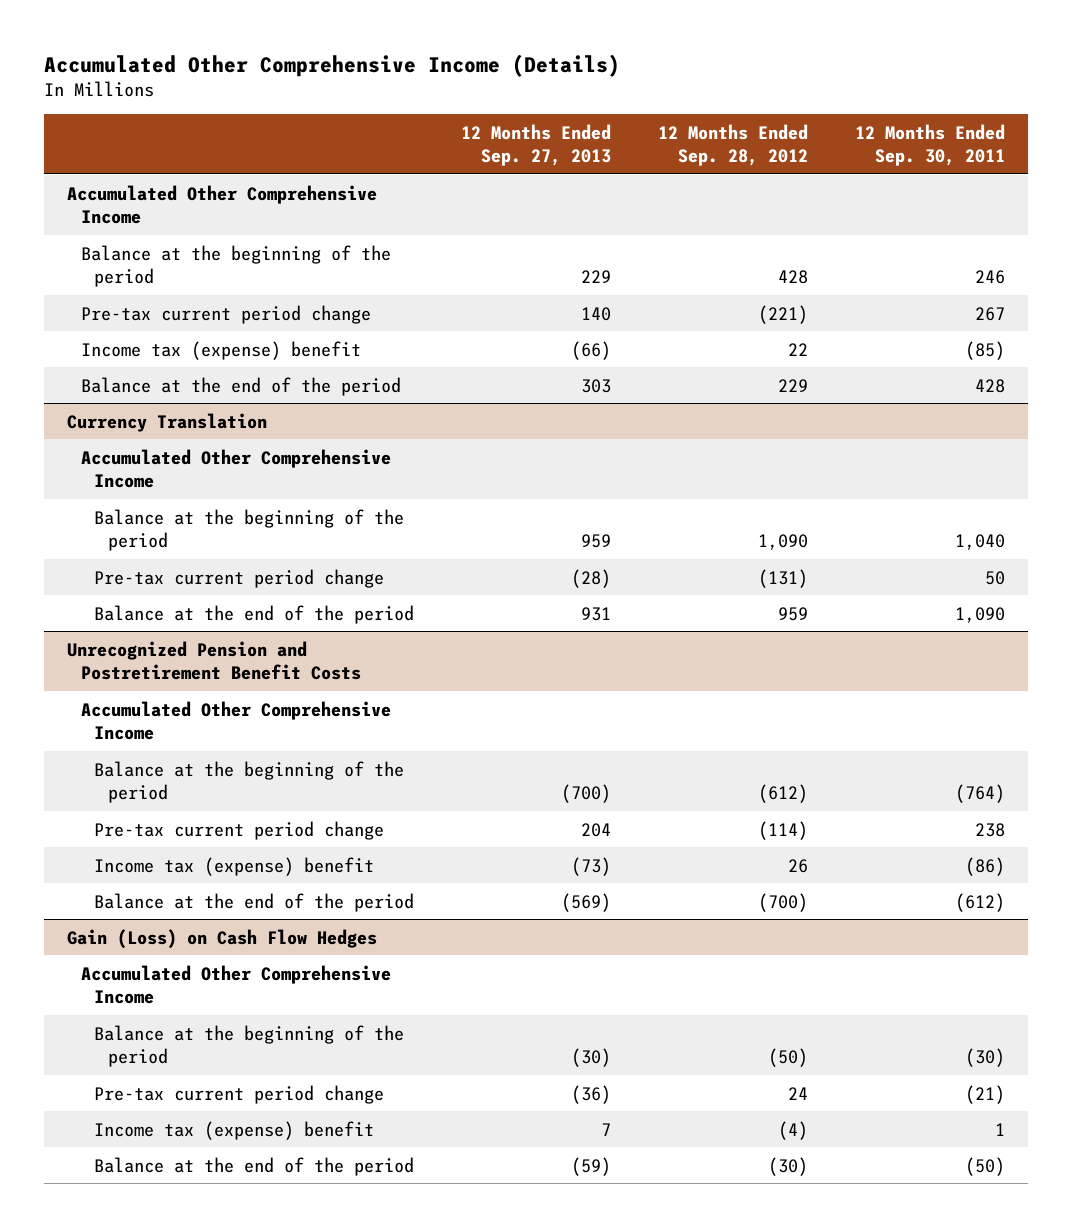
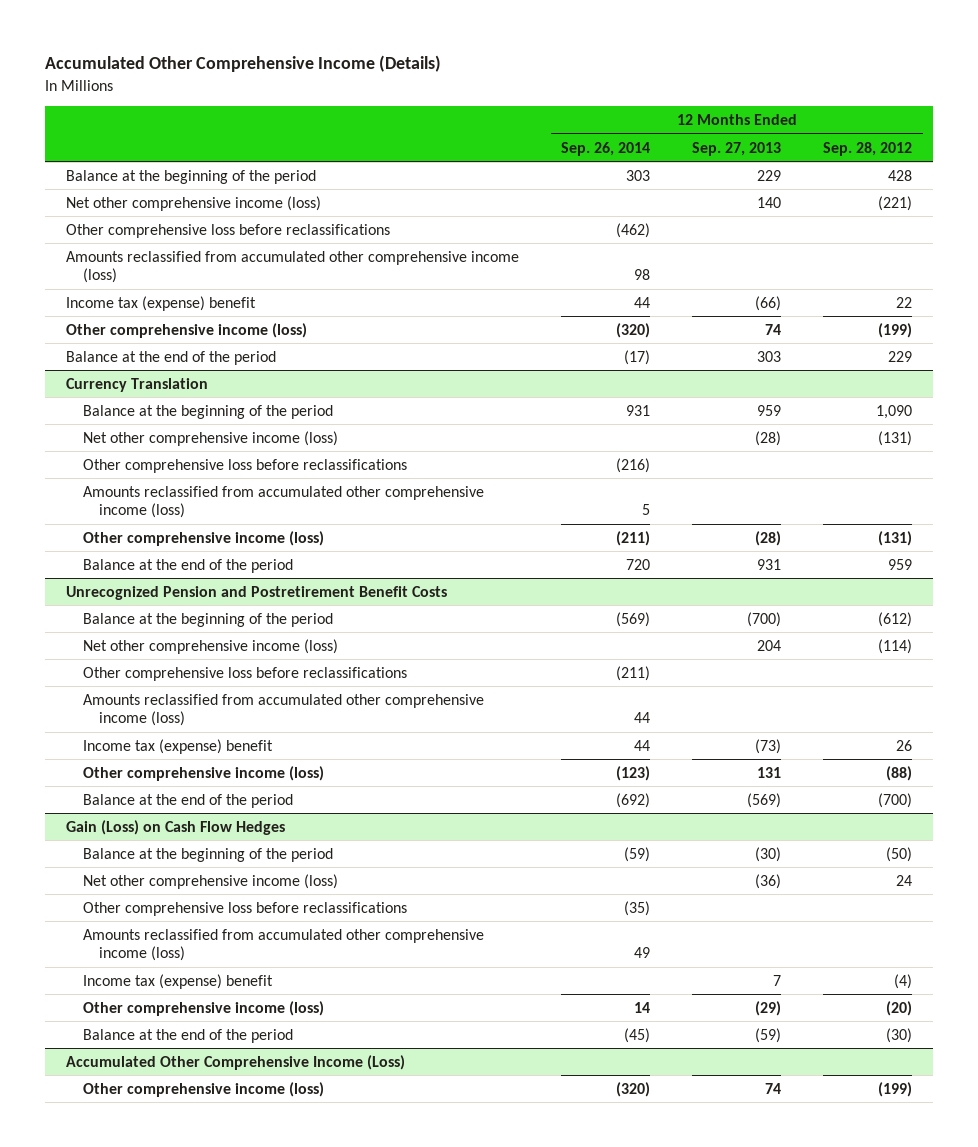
[854,123,1005,167] 12 Months Ended Sep. 30, 2011 -> none
none -> [561,141,651,156] Sep. 26, 2014
[66,184,377,224] Accumulated Other Comprehensive Income -> none
[80,304,371,324] Pre-tax current period change -> [65,195,321,211] Net other comprehensive income (loss)
none -> [65,223,390,238] Other comprehensive loss before reclassifications
none -> [65,250,519,284] Amounts reclassified from accumulated other comprehensive income (loss)
none -> [65,322,307,338] Other comprehensive income (loss)
[80,448,391,488] Accumulated Other Comprehensive Income -> none
[94,568,385,588] Pre-tax current period change -> [82,430,338,446] Net other comprehensive income (loss)
none -> [82,458,407,473] Other comprehensive loss before reclassifications
none -> [82,485,484,519] Amounts reclassified from accumulated other comprehensive income (loss)
none -> [82,530,324,546] Other comprehensive income (loss)
[80,700,391,740] Accumulated Other Comprehensive Income -> none
[94,820,385,840] Pre-tax current period change -> [82,638,338,654] Net other comprehensive income (loss)
none -> [82,666,407,681] Other comprehensive loss before reclassifications
none -> [82,693,484,727] Amounts reclassified from accumulated other comprehensive income (loss)
none -> [82,765,324,781] Other comprehensive income (loss)
[80,964,391,1004] Accumulated Other Comprehensive Income -> none
[94,1084,385,1104] Pre-tax current period change -> [82,873,338,889] Net other comprehensive income (loss)
none -> [82,901,407,916] Other comprehensive loss before reclassifications
none -> [82,928,484,962] Amounts reclassified from accumulated other comprehensive income (loss)
none -> [82,1000,324,1016] Other comprehensive income (loss)
none -> [65,1054,405,1070] Accumulated Other Comprehensive Income (Loss)
none -> [82,1081,324,1097] Other comprehensive income (loss)

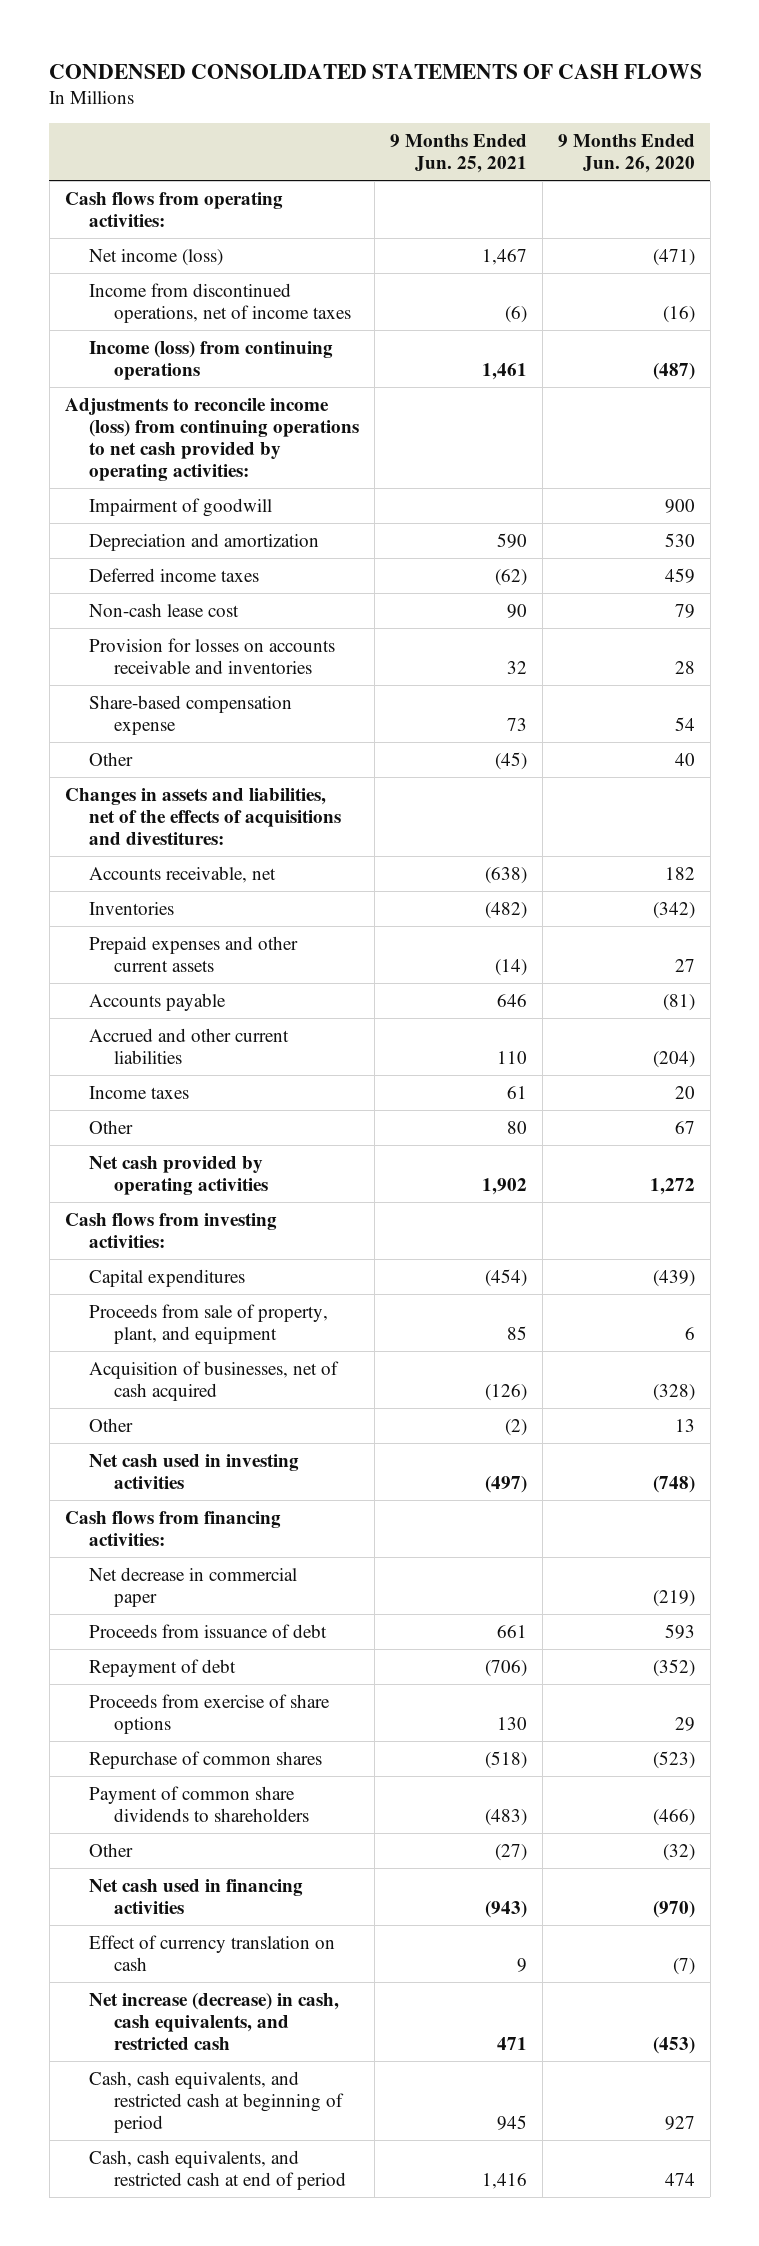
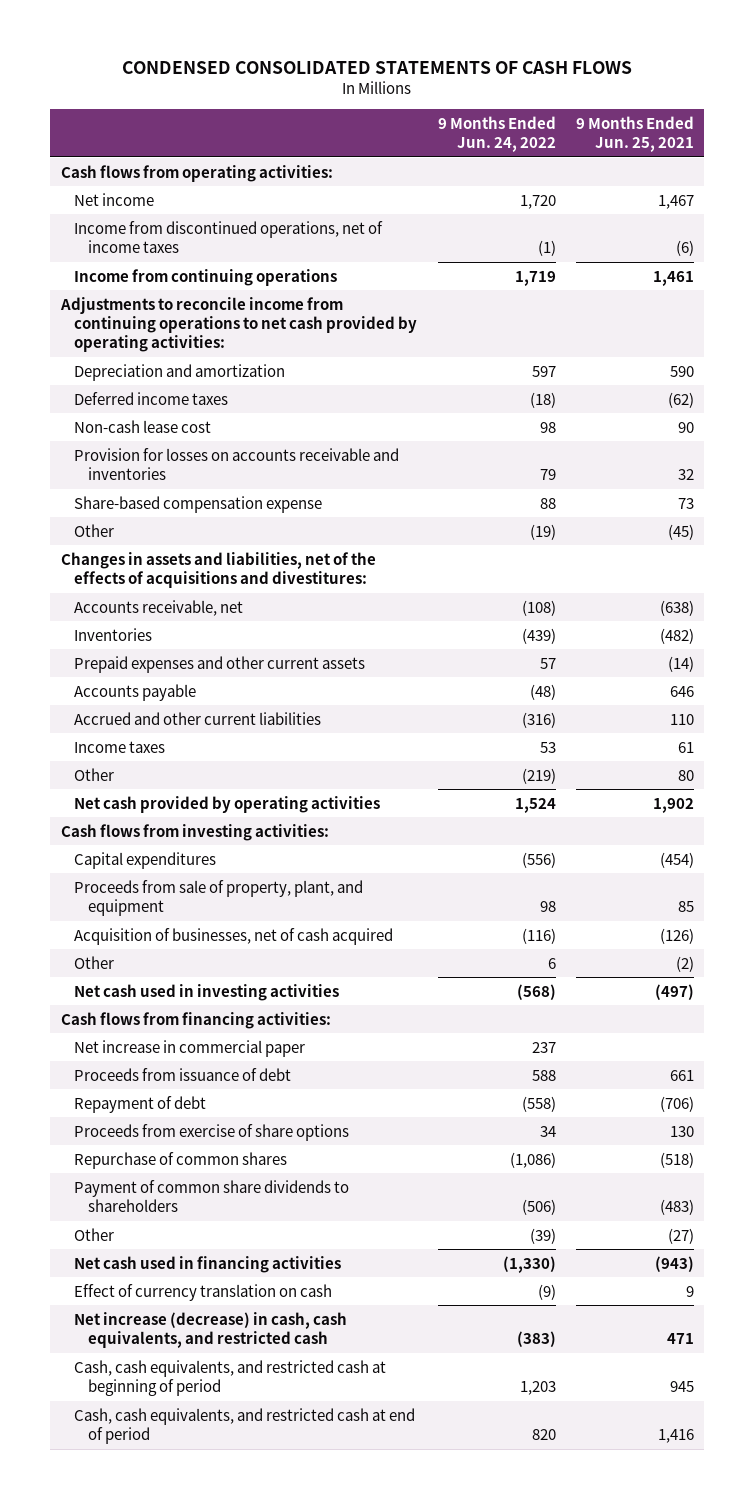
[557,133,695,173] 9 Months Ended Jun. 26, 2020 -> none
none -> [437,116,556,153] 9 Months Ended Jun. 24, 2022
[89,248,224,266] Net income (loss) -> [74,192,155,206] Net income
[89,497,273,517] Impairment of goodwill -> none
[89,340,334,380] Income (loss) from continuing operations -> [74,268,338,286] Income from continuing operations
[64,397,360,481] Adjustments to reconcile income (loss) from continuing operations to net cash provided by operating activities: -> [59,296,418,352] Adjustments to reconcile income from continuing operations to net cash provided by operating activities:
[89,1566,298,1607] Net decrease in commercial paper -> [74,1039,306,1057] Net increase in commercial paper

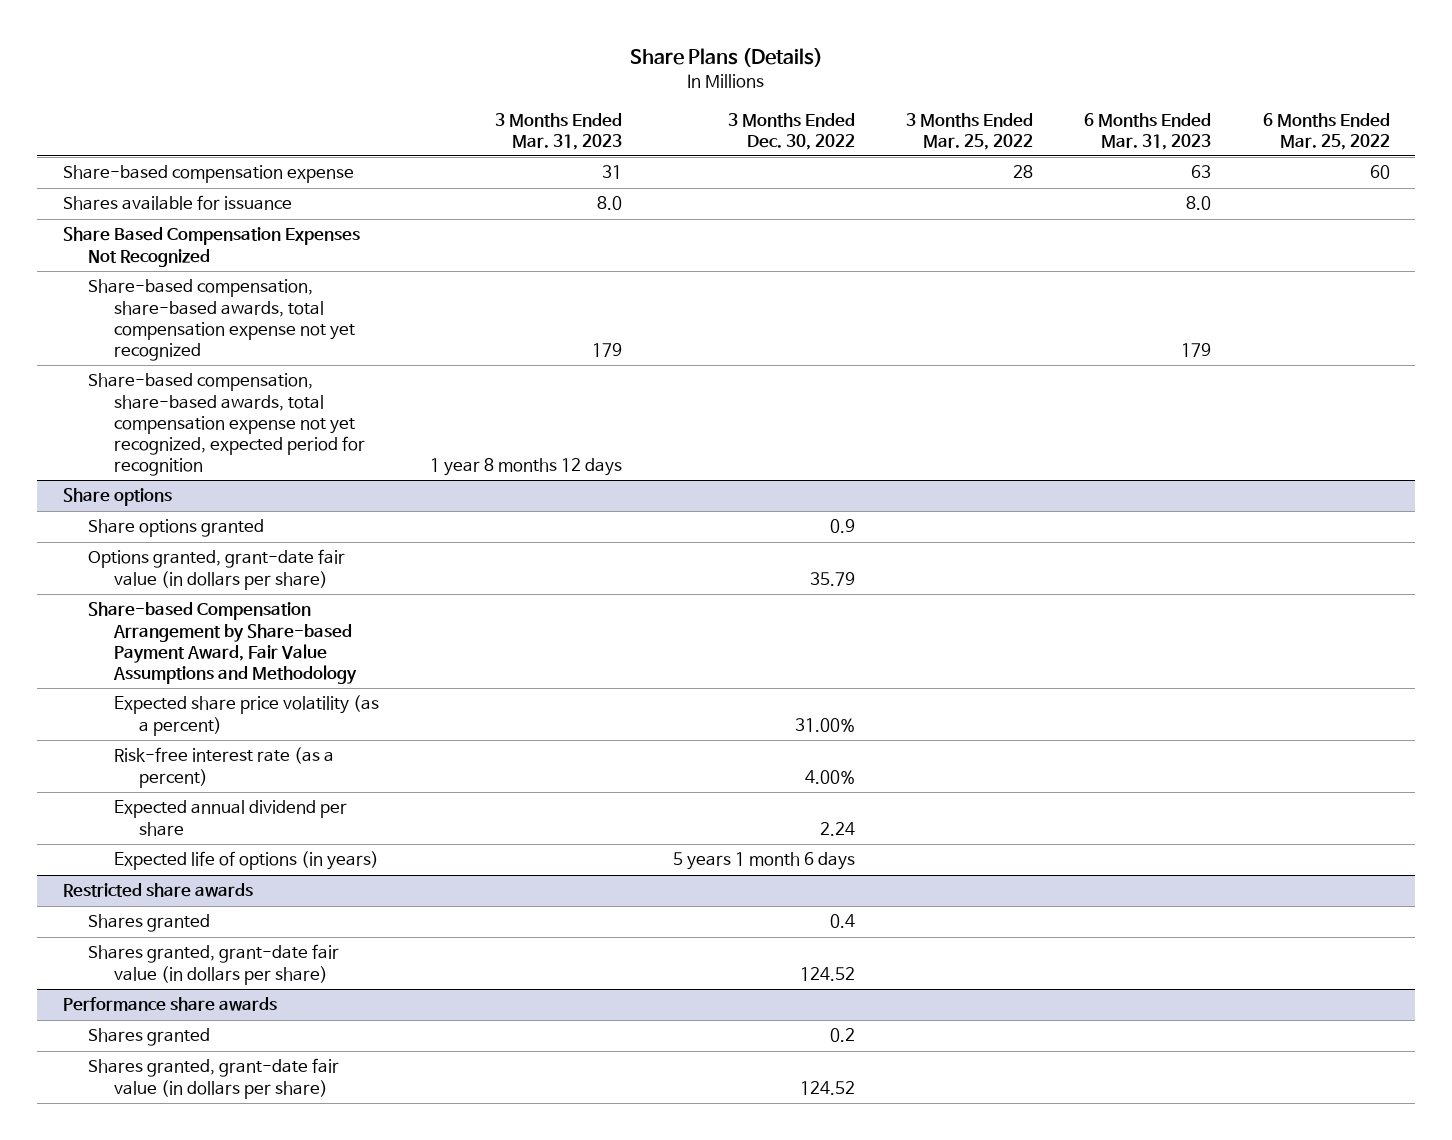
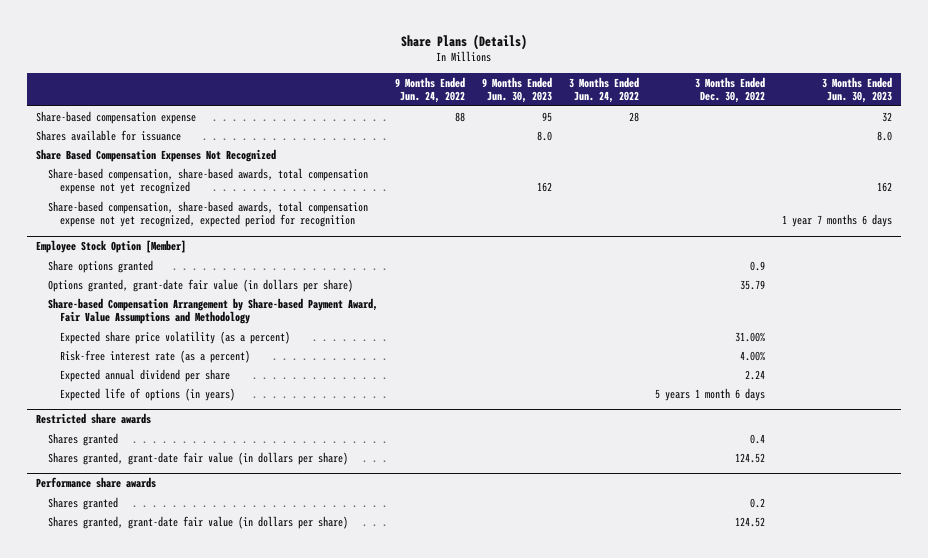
[494,112,622,150] 3 Months Ended Mar. 31, 2023 -> none
[906,112,1034,150] 3 Months Ended Mar. 25, 2022 -> none
[1084,112,1212,150] 6 Months Ended Mar. 31, 2023 -> none
[1262,112,1390,150] 6 Months Ended Mar. 25, 2022 -> none
none -> [394,76,465,104] 9 Months Ended Jun. 24, 2022
none -> [481,76,552,104] 9 Months Ended Jun. 30, 2023
none -> [568,76,639,104] 3 Months Ended Jun. 24, 2022
none -> [822,76,893,104] 3 Months Ended Jun. 30, 2023
[62,488,172,507] Share options -> [35,240,186,254] Employee Stock Option [Member]

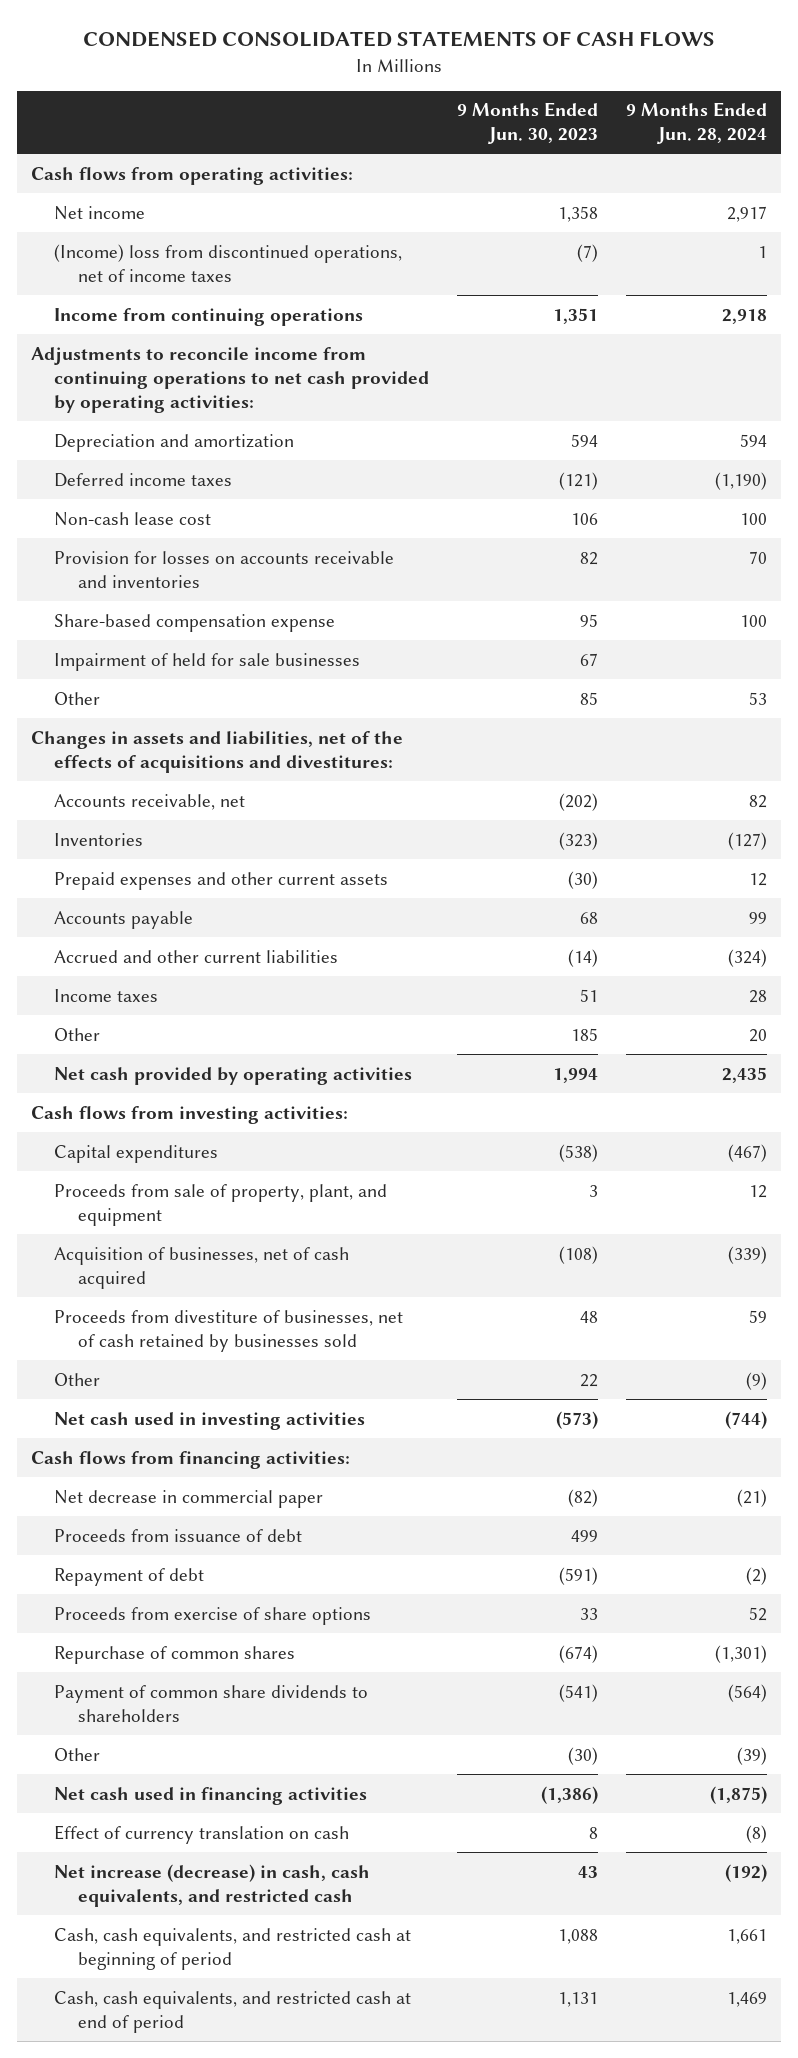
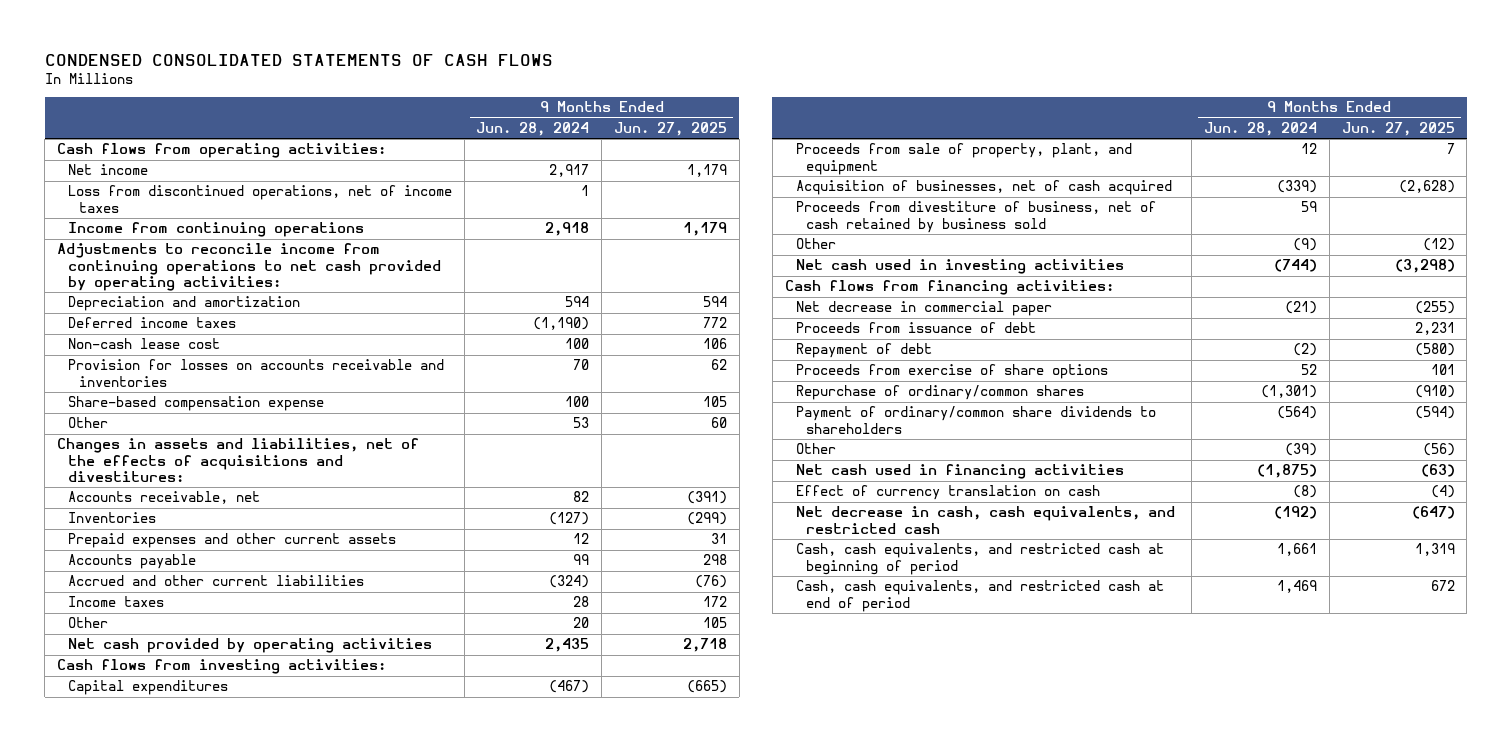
[457,102,599,145] 9 Months Ended Jun. 30, 2023 -> none
none -> [613,122,727,137] Jun. 27, 2025
[54,243,403,282] (Income) loss from discontinued operations, net of income taxes -> [67,185,452,213] Loss from discontinued operations, net of income taxes
[54,652,361,671] Impairment of held for sale businesses -> none
[54,1309,404,1352] Proceeds from divestiture of businesses, net of cash retained by businesses sold -> [795,201,1156,233] Proceeds from divestiture of business, net of cash retained by business sold
[54,1645,296,1664] Repurchase of common shares -> [795,385,1084,401] Repurchase of ordinary/common shares
[54,1684,369,1722] Payment of common share dividends to shareholders -> [795,406,1156,434] Payment of ordinary/common share dividends to shareholders
[54,1863,371,1907] Net increase (decrease) in cash, cash equivalents, and restricted cash -> [795,506,1175,534] Net decrease in cash, cash equivalents, and restricted cash

